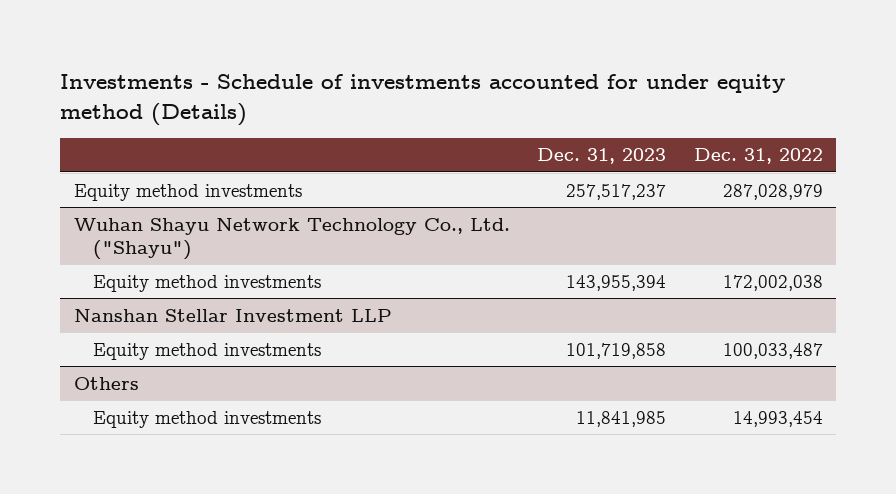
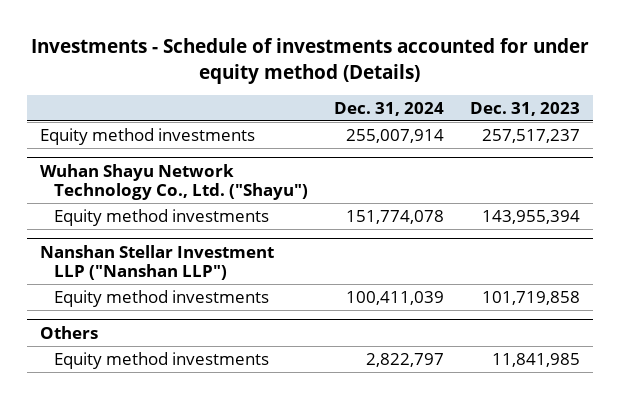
[693,148,823,165] Dec. 31, 2022 -> none
none -> [333,101,444,116] Dec. 31, 2024
[73,308,392,322] Nanshan Stellar Investment LLP -> [40,244,275,281] Nanshan Stellar Investment LLP ("Nanshan LLP")

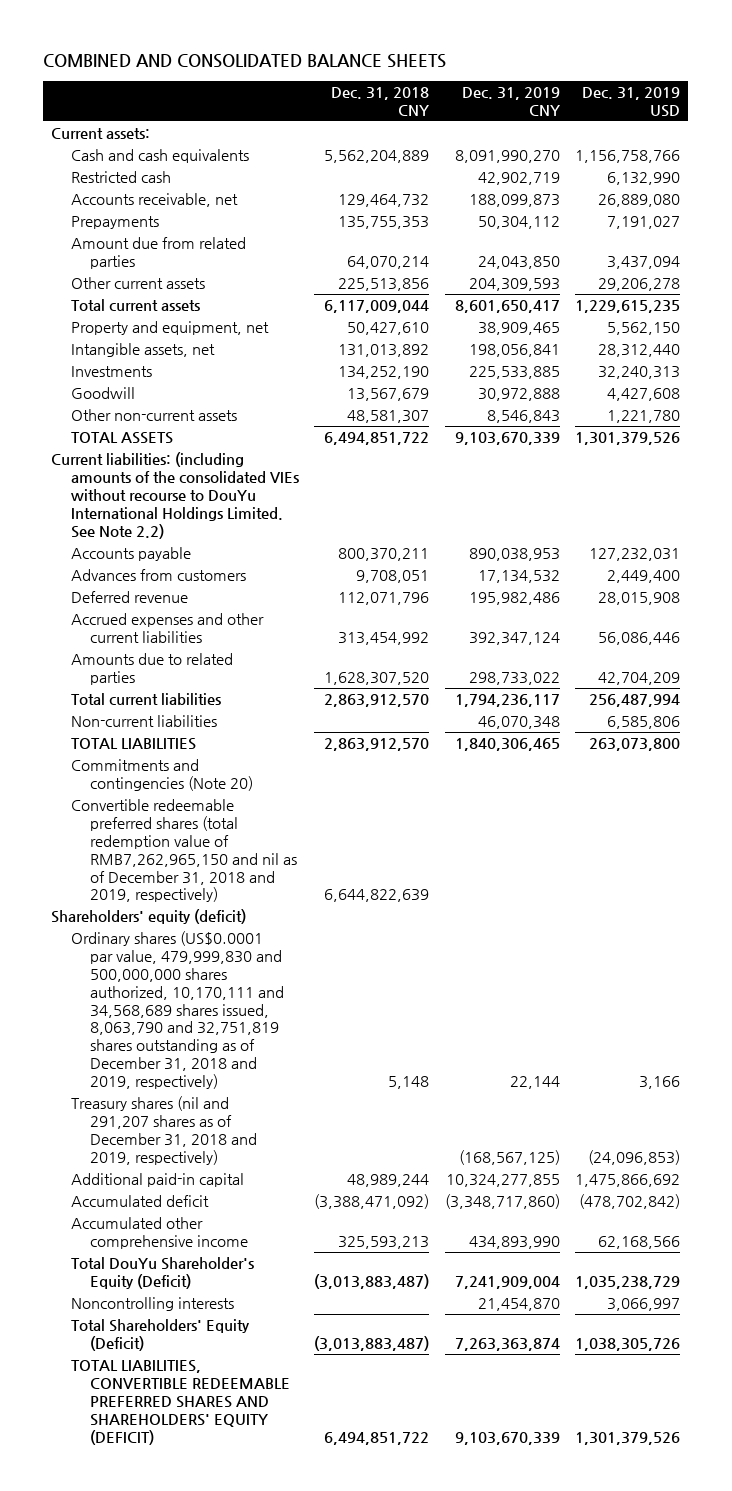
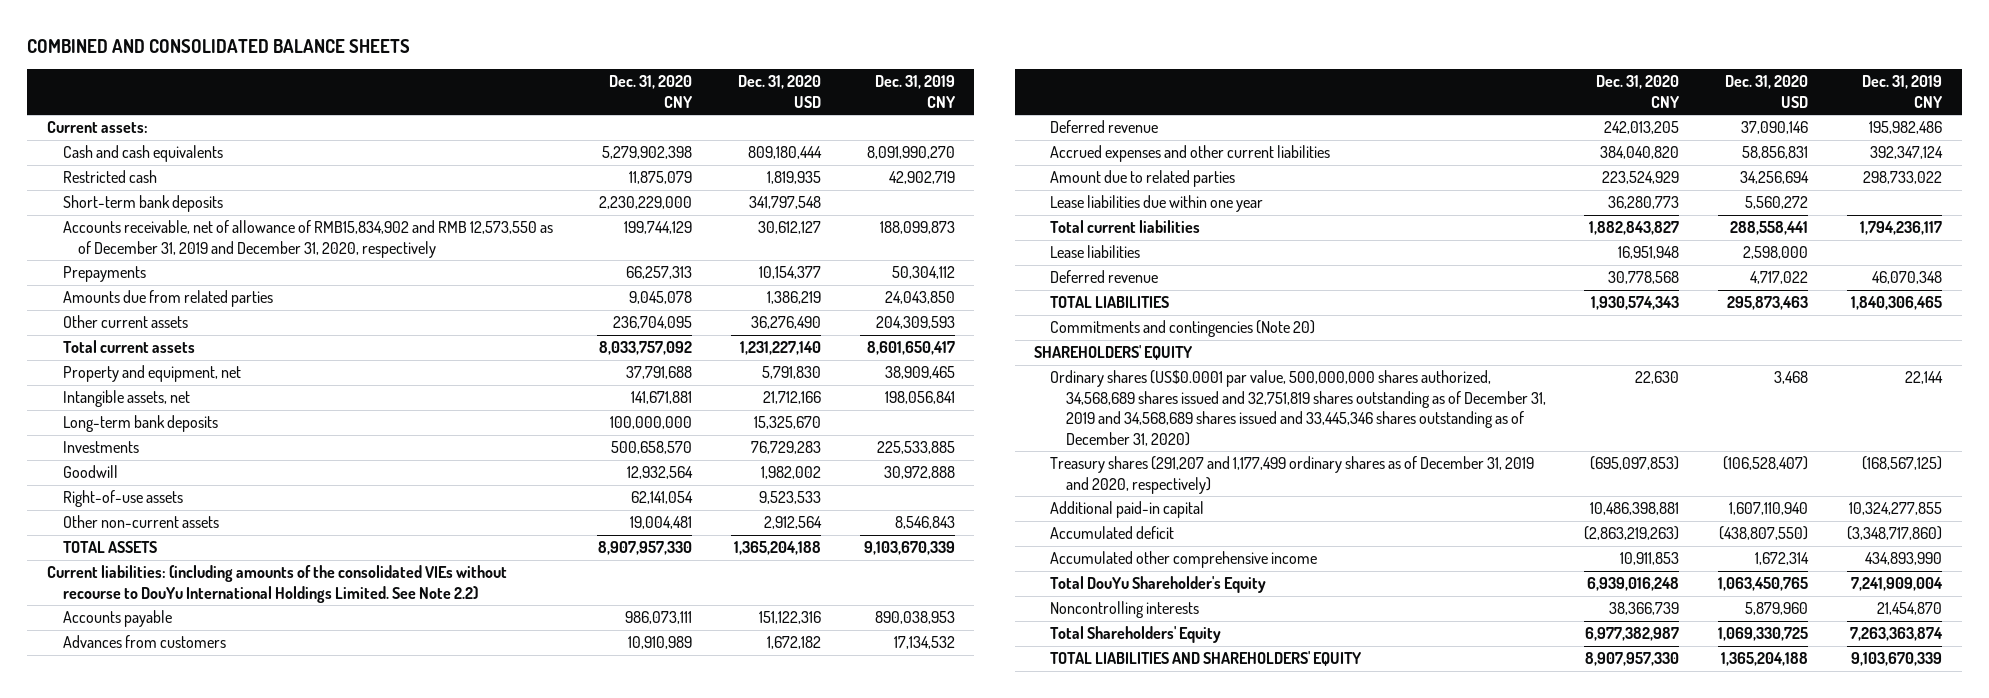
[331,86,430,116] Dec. 31, 2018 CNY -> none
[582,86,681,117] Dec. 31, 2019 USD -> none
none -> [609,75,694,108] Dec. 31, 2020 CNY
none -> [737,75,821,108] Dec. 31, 2020 USD
none -> [62,195,223,213] Short-term bank deposits
[70,193,238,208] Accounts receivable, net -> [62,220,553,258] Accounts receivable, net of allowance of RMB15,834,902 and RMB 12,573,550 as of December 31, 2019 and December 31, 2020, respectively
[70,237,246,270] Amount due from related parties -> [62,290,273,308] Amounts due from related parties
none -> [62,415,218,433] Long-term bank deposits
none -> [62,490,183,508] Right-of-use assets
[70,653,233,686] Amounts due to related parties -> [1049,170,1235,188] Amount due to related parties
none -> [1049,195,1263,213] Lease liabilities due within one year
none -> [1049,245,1140,259] Lease liabilities
[70,715,217,728] Non-current liabilities -> [1049,270,1158,284] Deferred revenue
[70,799,298,903] Convertible redeemable preferred shares (total redemption value of RMB7,262,965,150 and nil as of December 31, 2018 and 2019, respectively) -> none
[51,909,247,925] Shareholders' equity (deficit) -> [1034,345,1194,361] SHAREHOLDERS' EQUITY
[70,931,285,1089] Ordinary shares (US$0.0001 par value, 479,999,830 and 500,000,000 shares authorized, 10,170,111 and 34,568,689 shares issued, 8,063,790 and 32,751,819 shares outstanding as of December 31, 2018 and 2019, respectively) -> [1049,370,1546,446] Ordinary shares (US$0.0001 par value, 500,000,000 shares authorized, 34,568,689 shares issued and 32,751,819 shares outstanding as of December 31, 2019 and 34,568,689 shares issued and 33,445,346 shares outstanding as of December 31, 2020)
[70,1096,258,1165] Treasury shares (nil and 291,207 shares as of December 31, 2018 and 2019, respectively) -> [1049,456,1534,494] Treasury shares (291,207 and 1,177,499 ordinary shares as of December 31, 2019 and 2020, respectively)
[70,1257,254,1290] Total DouYu Shareholder's Equity (Deficit) -> [1049,576,1266,594] Total DouYu Shareholder's Equity
[70,1319,250,1352] Total Shareholders' Equity (Deficit) -> [1049,626,1221,644] Total Shareholders' Equity
[70,1360,291,1445] TOTAL LIABILITIES, CONVERTIBLE REDEEMABLE PREFERRED SHARES AND SHAREHOLDERS' EQUITY (DEFICIT) -> [1049,651,1362,667] TOTAL LIABILITIES AND SHAREHOLDERS' EQUITY

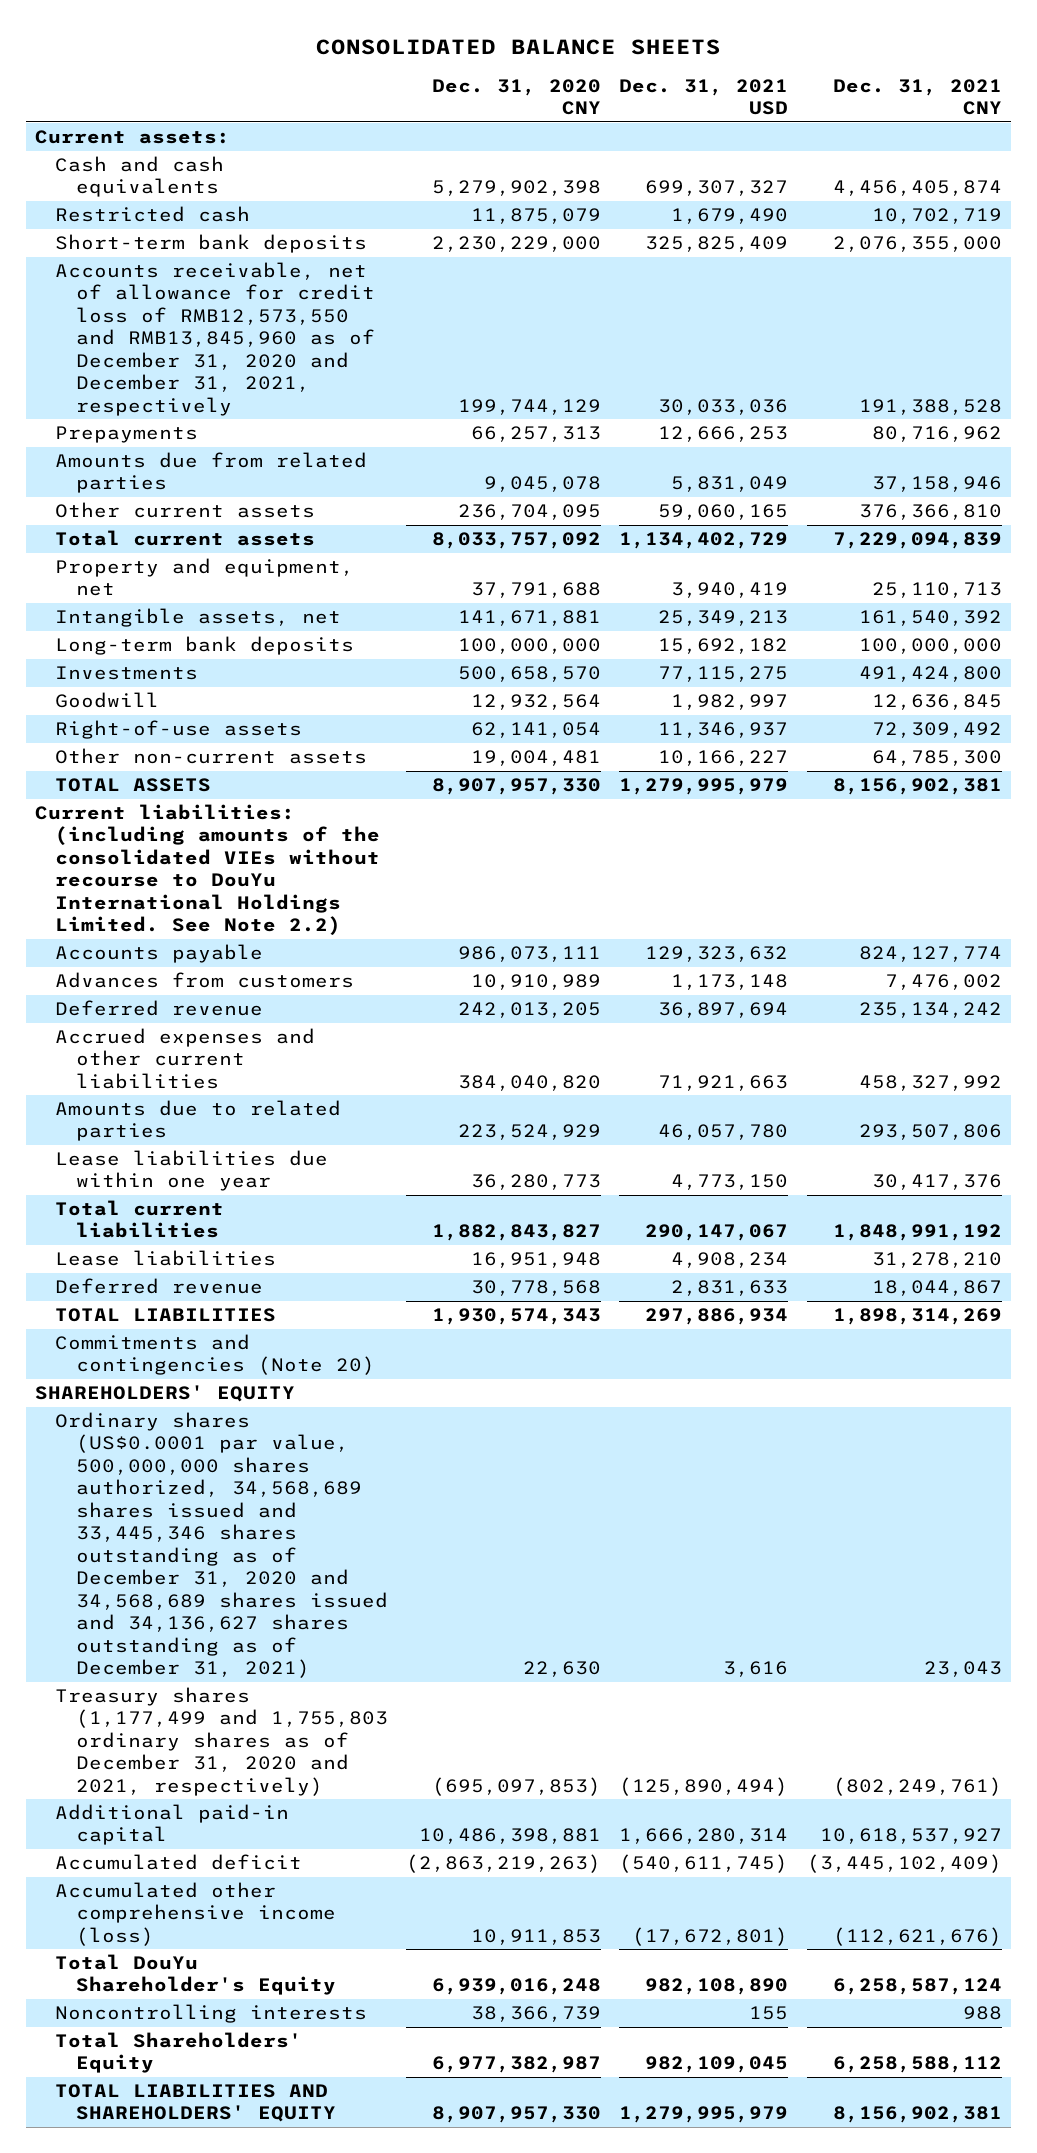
[27,38,411,53] COMBINED AND CONSOLIDATED BALANCE SHEETS -> [315,39,721,56] CONSOLIDATED BALANCE SHEETS
[737,75,821,108] Dec. 31, 2020 USD -> none
[874,75,956,108] Dec. 31, 2019 CNY -> none
none -> [619,78,789,116] Dec. 31, 2021 USD
none -> [832,78,1002,116] Dec. 31, 2021 CNY
[62,220,553,258] Accounts receivable, net of allowance of RMB15,834,902 and RMB 12,573,550 as of December 31, 2019 and December 31, 2020, respectively -> [55,262,375,416] Accounts receivable, net of allowance for credit loss of RMB12,573,550 and RMB13,845,960 as of December 31, 2020 and December 31, 2021, respectively
[1049,170,1235,188] Amount due to related parties -> [55,1100,342,1142] Amounts due to related parties
[1049,370,1546,446] Ordinary shares (US$0.0001 par value, 500,000,000 shares authorized, 34,568,689 shares issued and 32,751,819 shares outstanding as of December 31, 2019 and 34,568,689 shares issued and 33,445,346 shares outstanding as of December 31, 2020) -> [55,1412,388,1679] Ordinary shares (US$0.0001 par value, 500,000,000 shares authorized, 34,568,689 shares issued and 33,445,346 shares outstanding as of December 31, 2020 and 34,568,689 shares issued and 34,136,627 shares outstanding as of December 31, 2021)
[1049,456,1534,494] Treasury shares (291,207 and 1,177,499 ordinary shares as of December 31, 2019 and 2020, respectively) -> [55,1687,388,1796] Treasury shares (1,177,499 and 1,755,803 ordinary shares as of December 31, 2020 and 2021, respectively)
[1049,551,1317,569] Accumulated other comprehensive income -> [55,1882,336,1946] Accumulated other comprehensive income (loss)

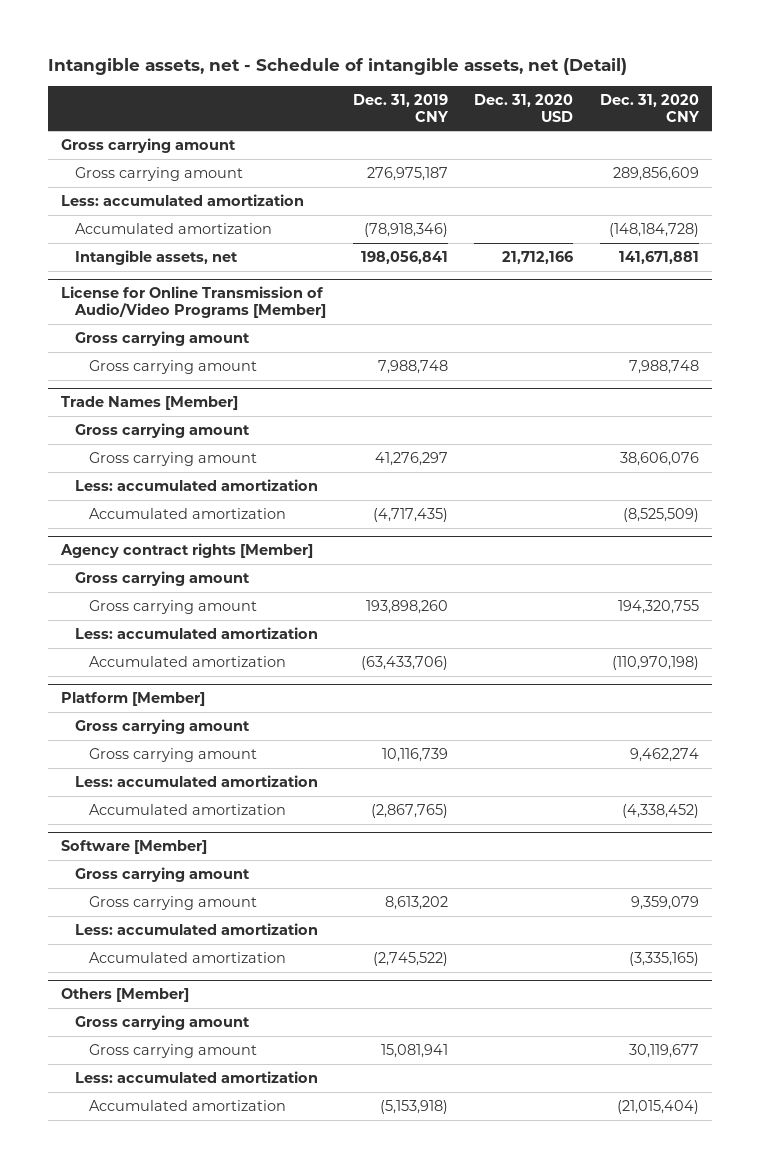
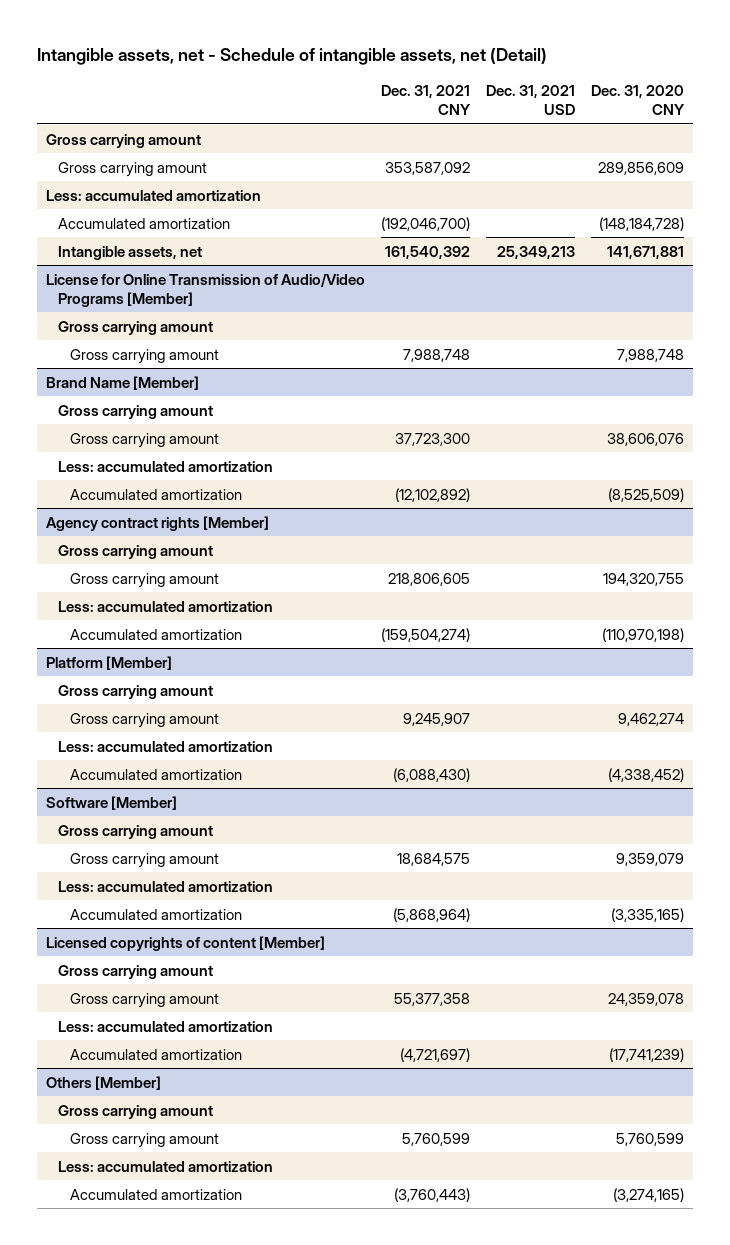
[352,93,449,122] Dec. 31, 2019 CNY -> none
[474,93,574,122] Dec. 31, 2020 USD -> none
none -> [380,84,471,116] Dec. 31, 2021 CNY
none -> [486,84,576,116] Dec. 31, 2021 USD
[61,396,239,411] Trade Names [Member] -> [45,375,199,390] Brand Name [Member]
none -> [45,935,325,951] Licensed copyrights of content [Member]
none -> [57,964,213,979] Gross carrying amount
none -> [69,992,219,1008] Gross carrying amount
none -> [57,1020,273,1032] Less: accumulated amortization
none -> [69,1048,242,1060] Accumulated amortization
[628,1043,699,1058] 30,119,677 -> [616,1132,685,1146] 5,760,599
[616,1099,699,1114] (21,015,404) -> [613,1187,685,1202] (3,274,165)

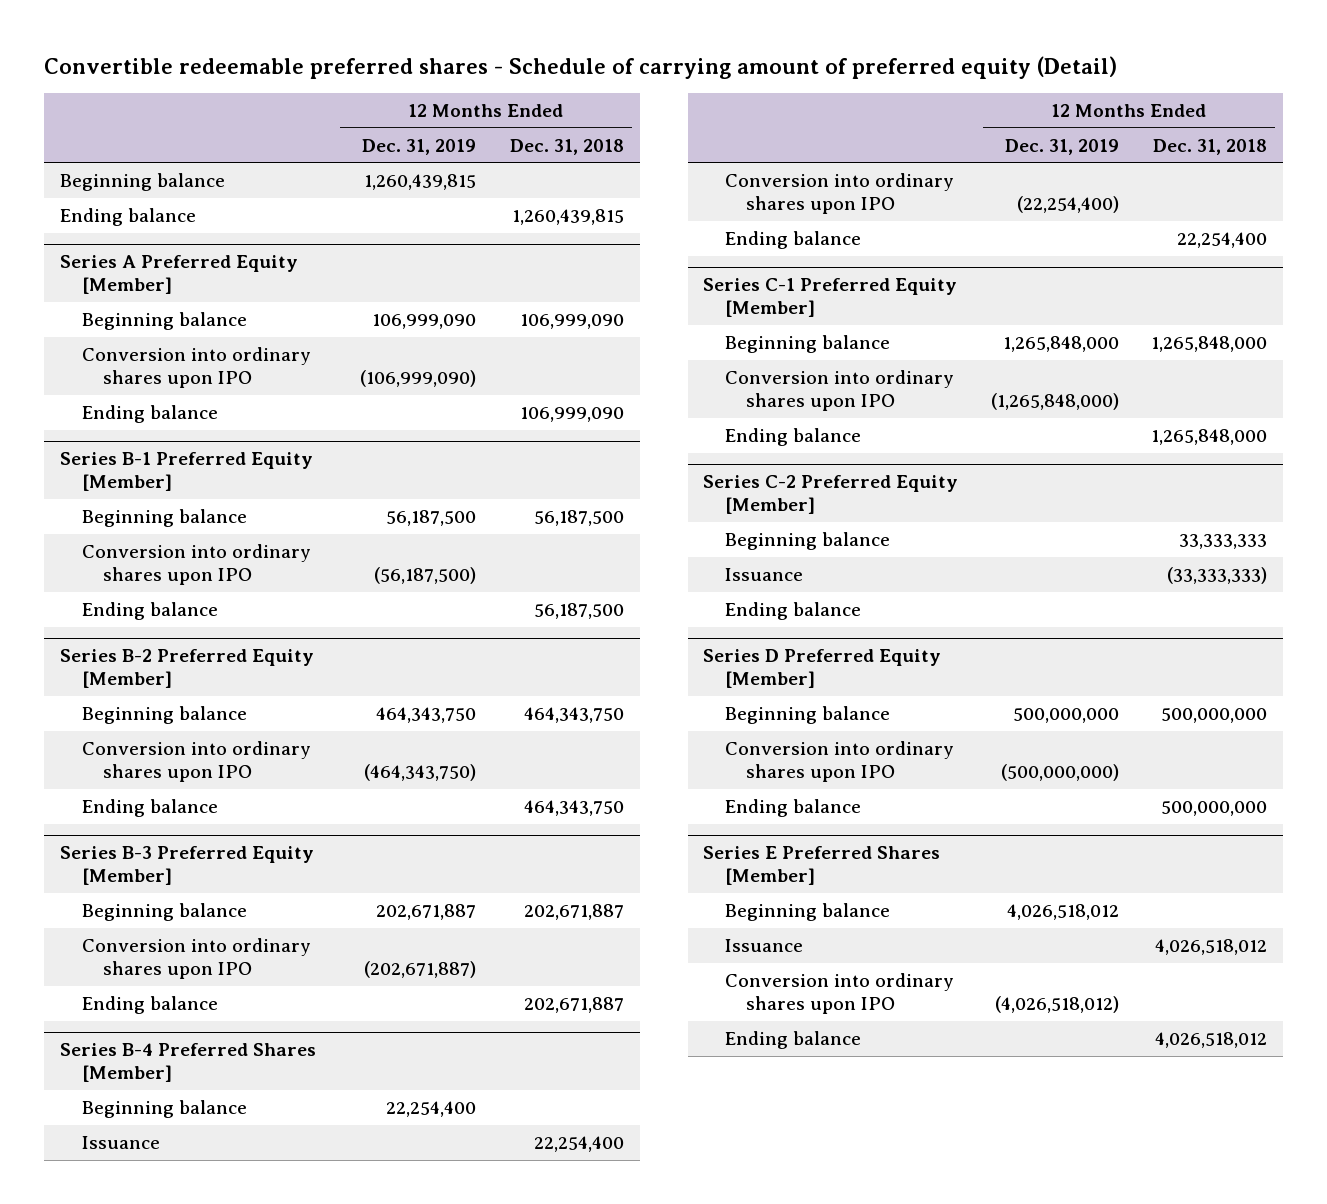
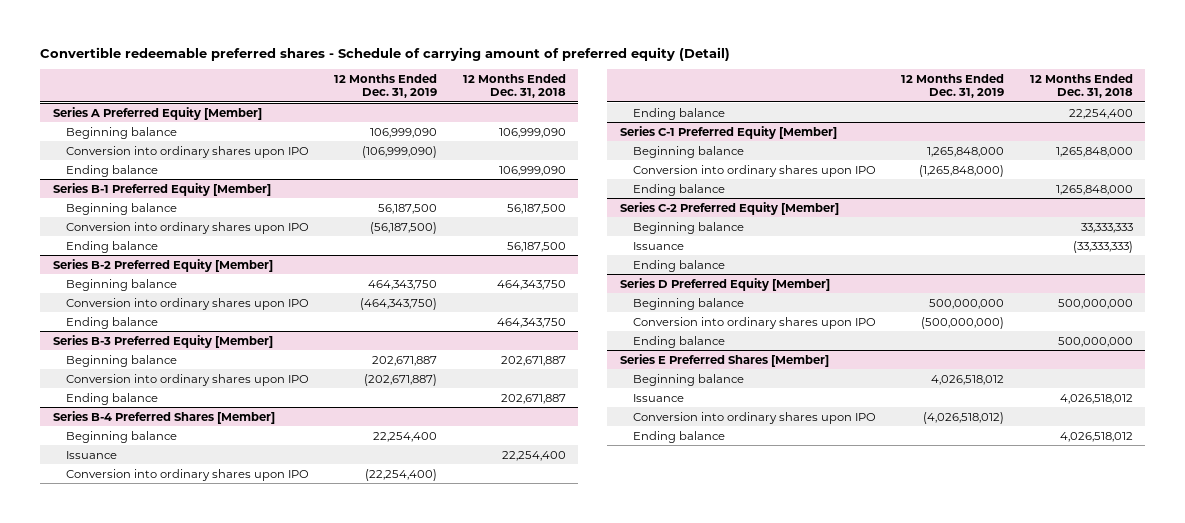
[60,172,226,191] Beginning balance -> none
[60,207,197,226] Ending balance -> none

